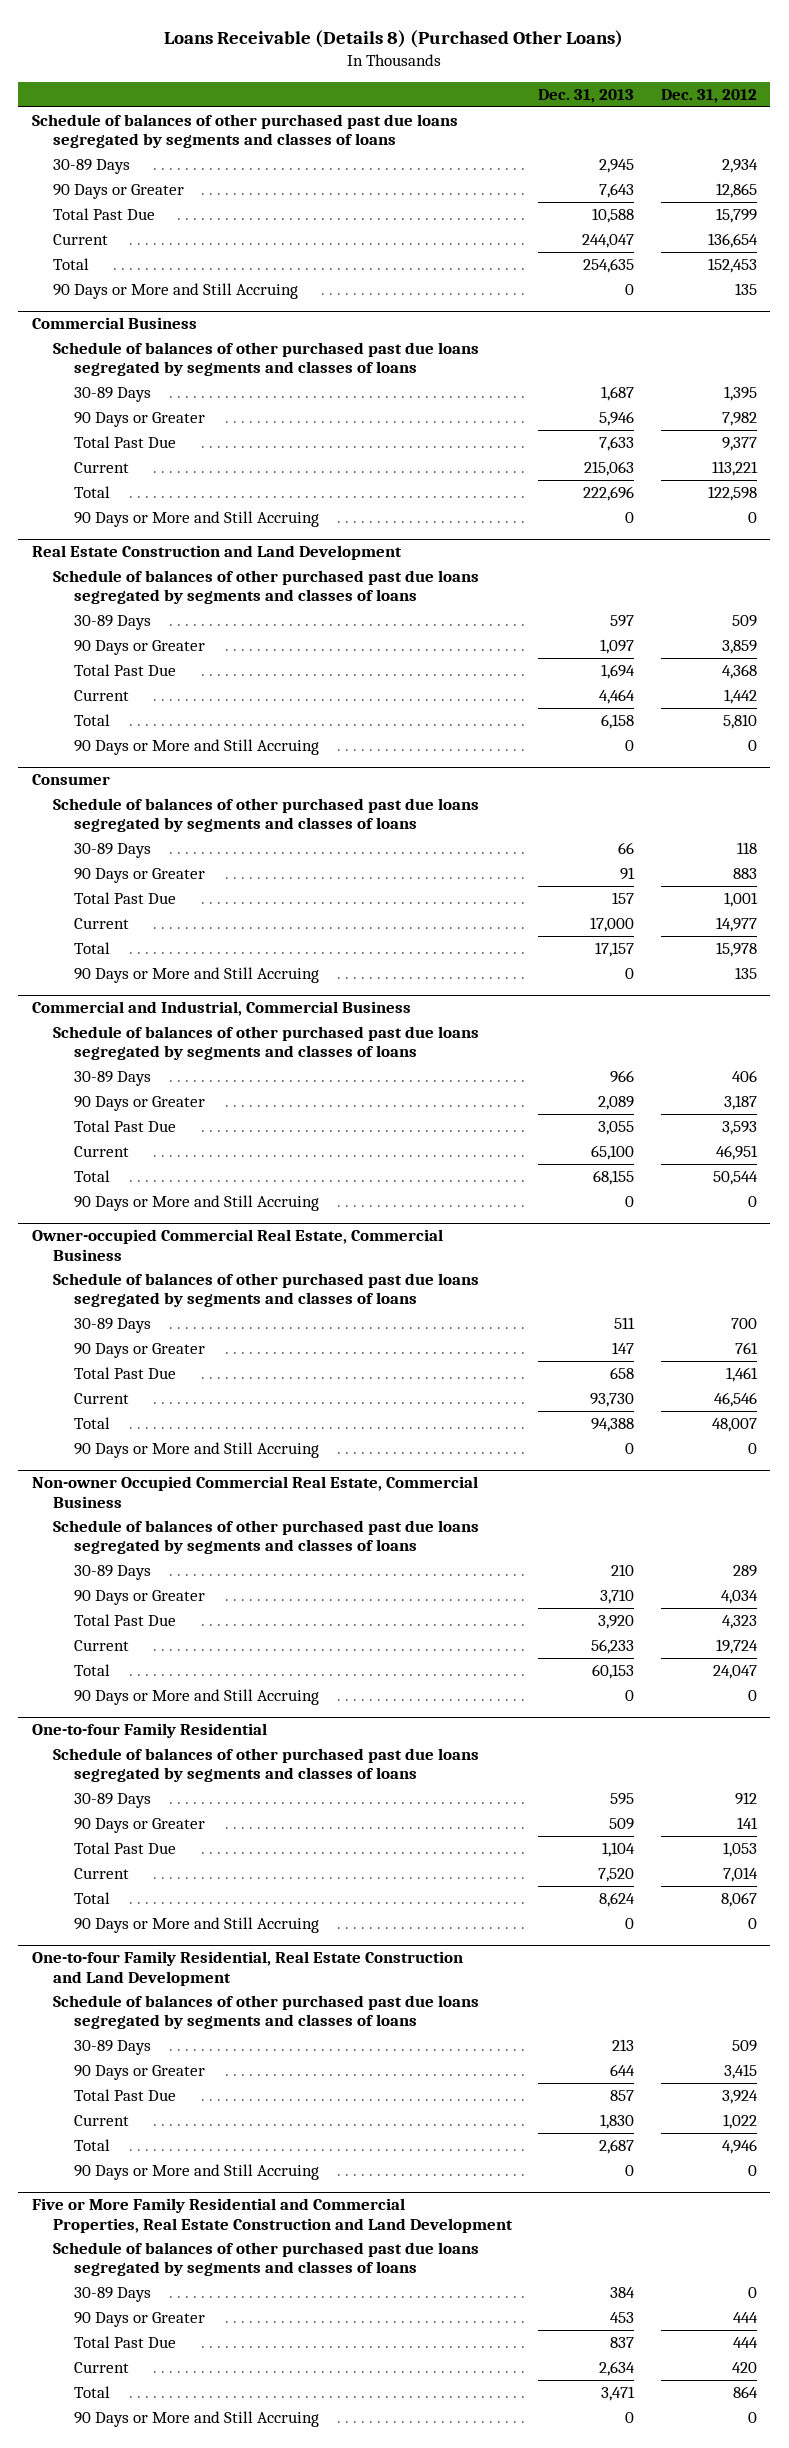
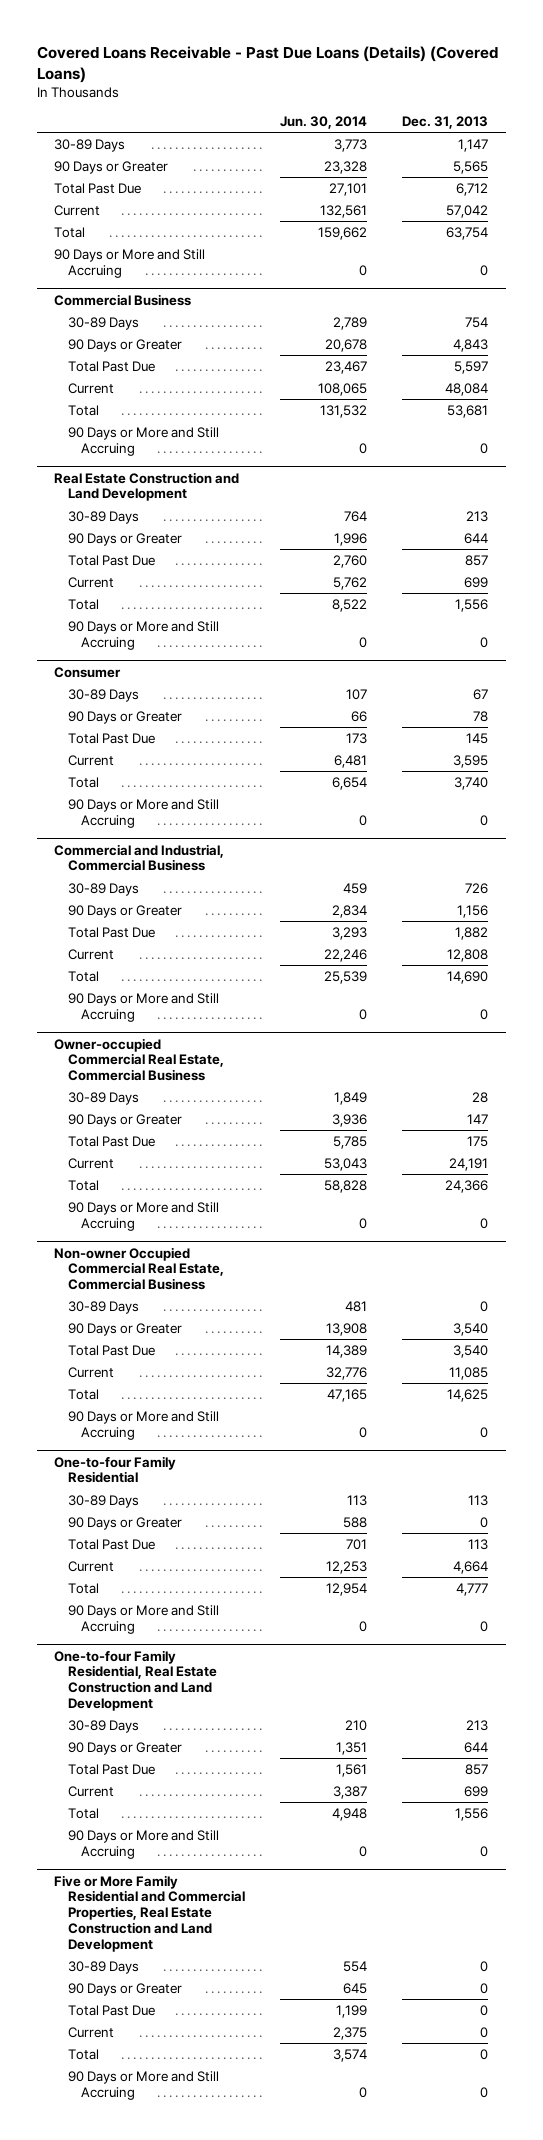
[164,29,624,48] Loans Receivable (Details 8) (Purchased Other Loans) -> [36,45,498,83] Covered Loans Receivable - Past Due Loans (Details) (Covered Loans)
[660,89,757,104] Dec. 31, 2012 -> none
none -> [280,115,368,129] Jun. 30, 2014
[31,113,458,149] Schedule of balances of other purchased past due loans segregated by segments and classes of loans -> none
[599,158,635,173] 2,945 -> [458,138,489,152] 1,147
[599,182,635,198] 7,643 -> [453,160,489,174] 5,565
[592,207,635,223] 10,588 -> [456,182,489,196] 6,712
[582,233,635,248] 244,047 -> [446,204,489,218] 57,042
[583,257,635,273] 254,635 -> [446,226,489,240] 63,754
[52,341,479,377] Schedule of balances of other purchased past due loans segregated by segments and classes of loans -> none
[601,385,635,401] 1,687 -> [465,316,489,328] 754
[599,410,635,426] 5,946 -> [453,338,489,352] 4,843
[599,435,635,451] 7,633 -> [454,360,489,374] 5,597
[584,460,635,476] 215,063 -> [445,382,489,396] 48,084
[583,485,635,501] 222,696 -> [447,404,489,418] 53,681
[52,569,479,605] Schedule of balances of other purchased past due loans segregated by segments and classes of loans -> none
[610,614,635,627] 597 -> [466,510,489,522] 213
[600,638,635,654] 1,097 -> [464,532,489,544] 644
[601,663,636,679] 1,694 -> [465,554,489,566] 857
[599,688,636,704] 4,464 -> [464,576,489,588] 699
[601,713,635,729] 6,158 -> [455,598,489,612] 1,556
[52,797,479,833] Schedule of balances of other purchased past due loans segregated by segments and classes of loans -> none
[618,841,635,854] 66 -> [473,688,489,700] 67
[620,866,636,880] 91 -> [473,710,489,722] 78
[612,891,635,904] 157 -> [466,732,489,744] 145
[590,916,635,932] 17,000 -> [453,754,489,768] 3,595
[595,941,635,957] 17,157 -> [454,776,489,790] 3,740
[52,1025,479,1061] Schedule of balances of other purchased past due loans segregated by segments and classes of loans -> none
[610,1069,635,1083] 966 -> [465,882,489,894] 726
[598,1095,635,1110] 2,089 -> [457,904,489,918] 1,156
[598,1120,635,1135] 3,055 -> [455,926,489,940] 1,882
[591,1144,635,1160] 65,100 -> [447,948,489,962] 12,808
[593,1169,635,1185] 68,155 -> [447,970,489,984] 14,690
[52,1272,479,1308] Schedule of balances of other purchased past due loans segregated by segments and classes of loans -> none
[614,1316,636,1329] 511 -> [472,1091,489,1103] 28
[610,1366,635,1379] 658 -> [467,1135,489,1147] 175
[590,1392,635,1407] 93,730 -> [449,1157,489,1171] 24,191
[591,1417,635,1432] 94,388 -> [445,1179,489,1193] 24,366
[52,1519,479,1555] Schedule of balances of other purchased past due loans segregated by segments and classes of loans -> none
[611,1563,635,1576] 210 -> [480,1300,489,1312] 0
[600,1588,635,1604] 3,710 -> [453,1322,489,1336] 3,540
[598,1614,635,1629] 3,920 -> [453,1344,489,1358] 3,540
[591,1638,635,1654] 56,233 -> [449,1366,489,1380] 11,085
[592,1663,635,1679] 60,153 -> [447,1388,489,1402] 14,625
[52,1747,479,1783] Schedule of balances of other purchased past due loans segregated by segments and classes of loans -> none
[610,1792,635,1805] 595 -> [468,1494,489,1506] 113
[609,1817,635,1830] 509 -> [480,1516,489,1528] 0
[602,1841,636,1857] 1,104 -> [468,1538,489,1550] 113
[598,1867,635,1882] 7,520 -> [453,1560,489,1574] 4,664
[599,1891,636,1907] 8,624 -> [456,1582,489,1596] 4,777
[52,1994,479,2030] Schedule of balances of other purchased past due loans segregated by segments and classes of loans -> none
[600,2113,635,2129] 1,830 -> [464,1785,489,1797] 699
[599,2138,635,2154] 2,687 -> [455,1807,489,1821] 1,556
[52,2241,479,2277] Schedule of balances of other purchased past due loans segregated by segments and classes of loans -> none
[610,2286,636,2298] 384 -> [480,1960,489,1972] 0
[610,2311,635,2323] 453 -> [480,1982,489,1994] 0
[610,2336,635,2348] 837 -> [480,2004,489,2016] 0
[599,2360,636,2376] 2,634 -> [480,2026,489,2038] 0
[601,2385,636,2401] 3,471 -> [480,2048,489,2060] 0

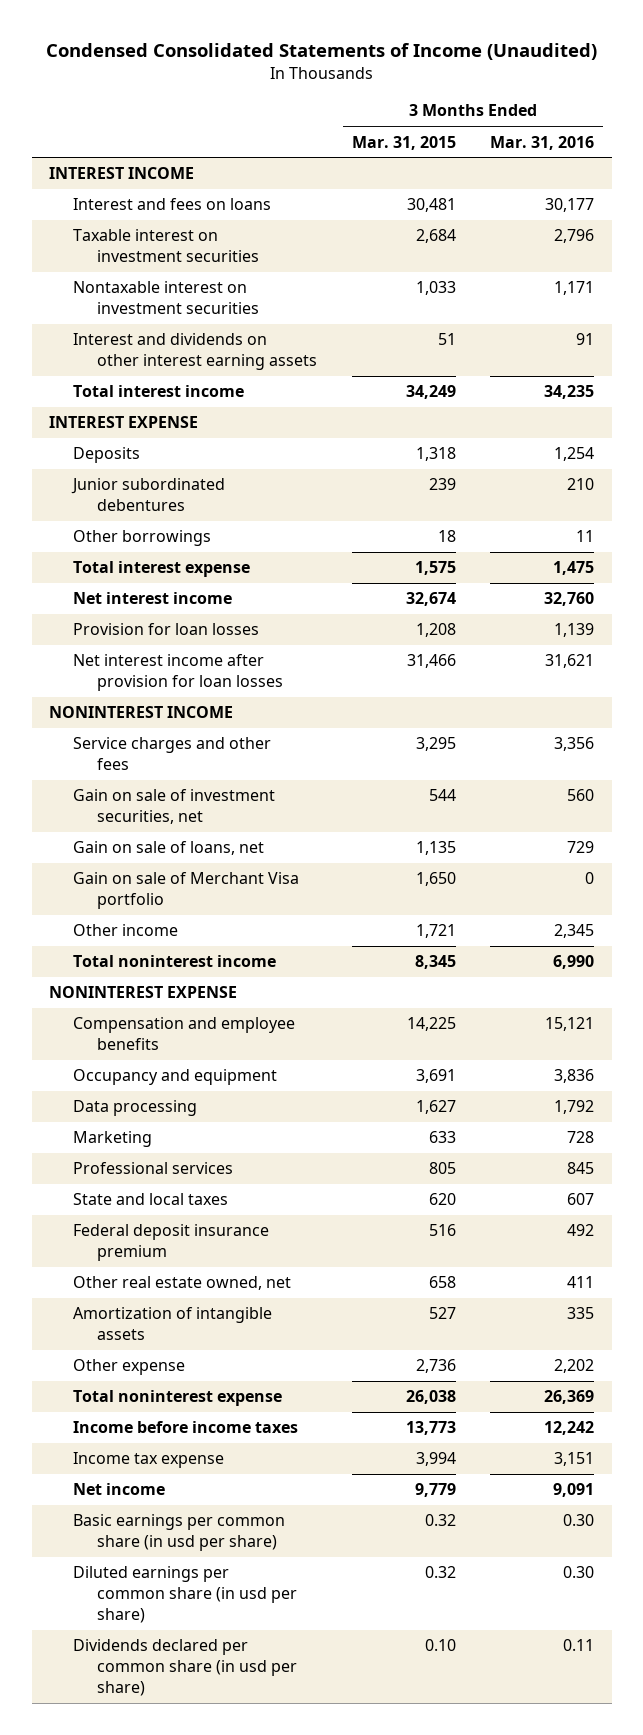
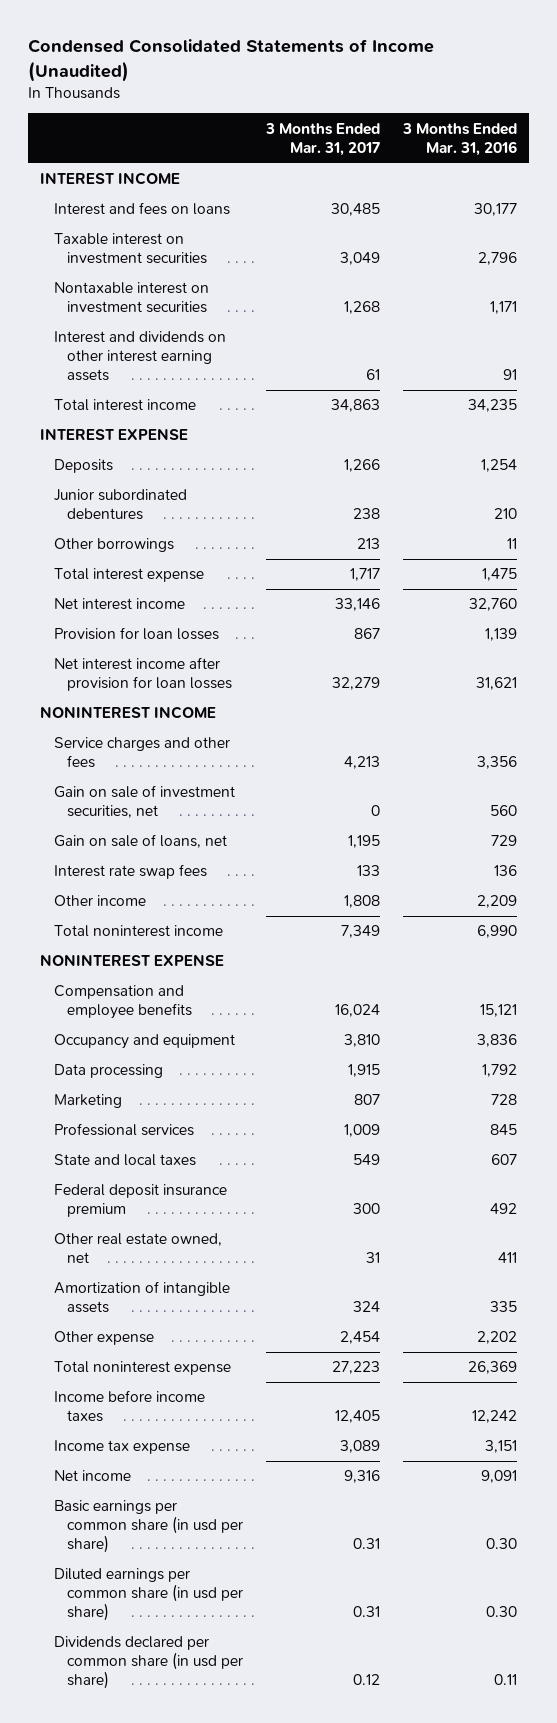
[351,135,456,150] Mar. 31, 2015 -> none
none -> [265,122,381,156] 3 Months Ended Mar. 31, 2017
[73,872,300,910] Gain on sale of Merchant Visa portfolio -> none
none -> [53,864,207,880] Interest rate swap fees
[554,924,595,939] 2,345 -> [477,895,518,909] 2,209

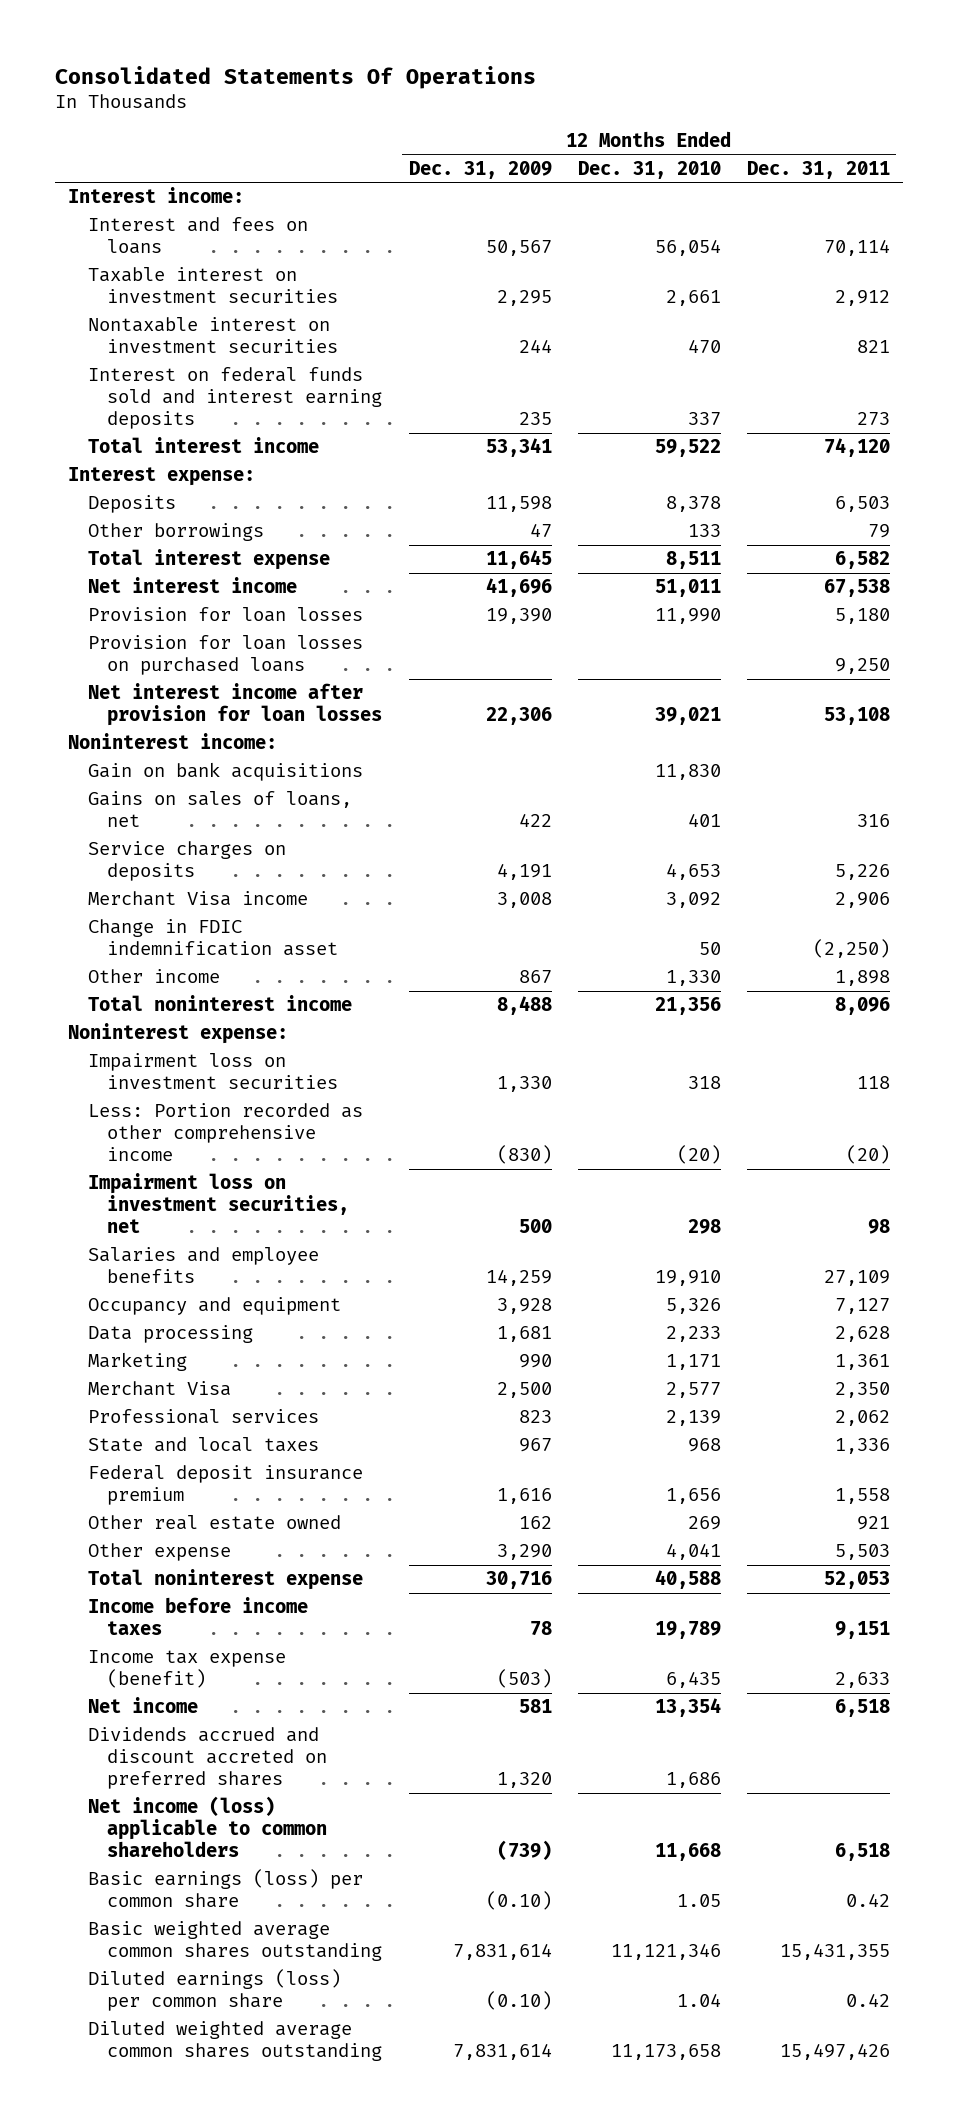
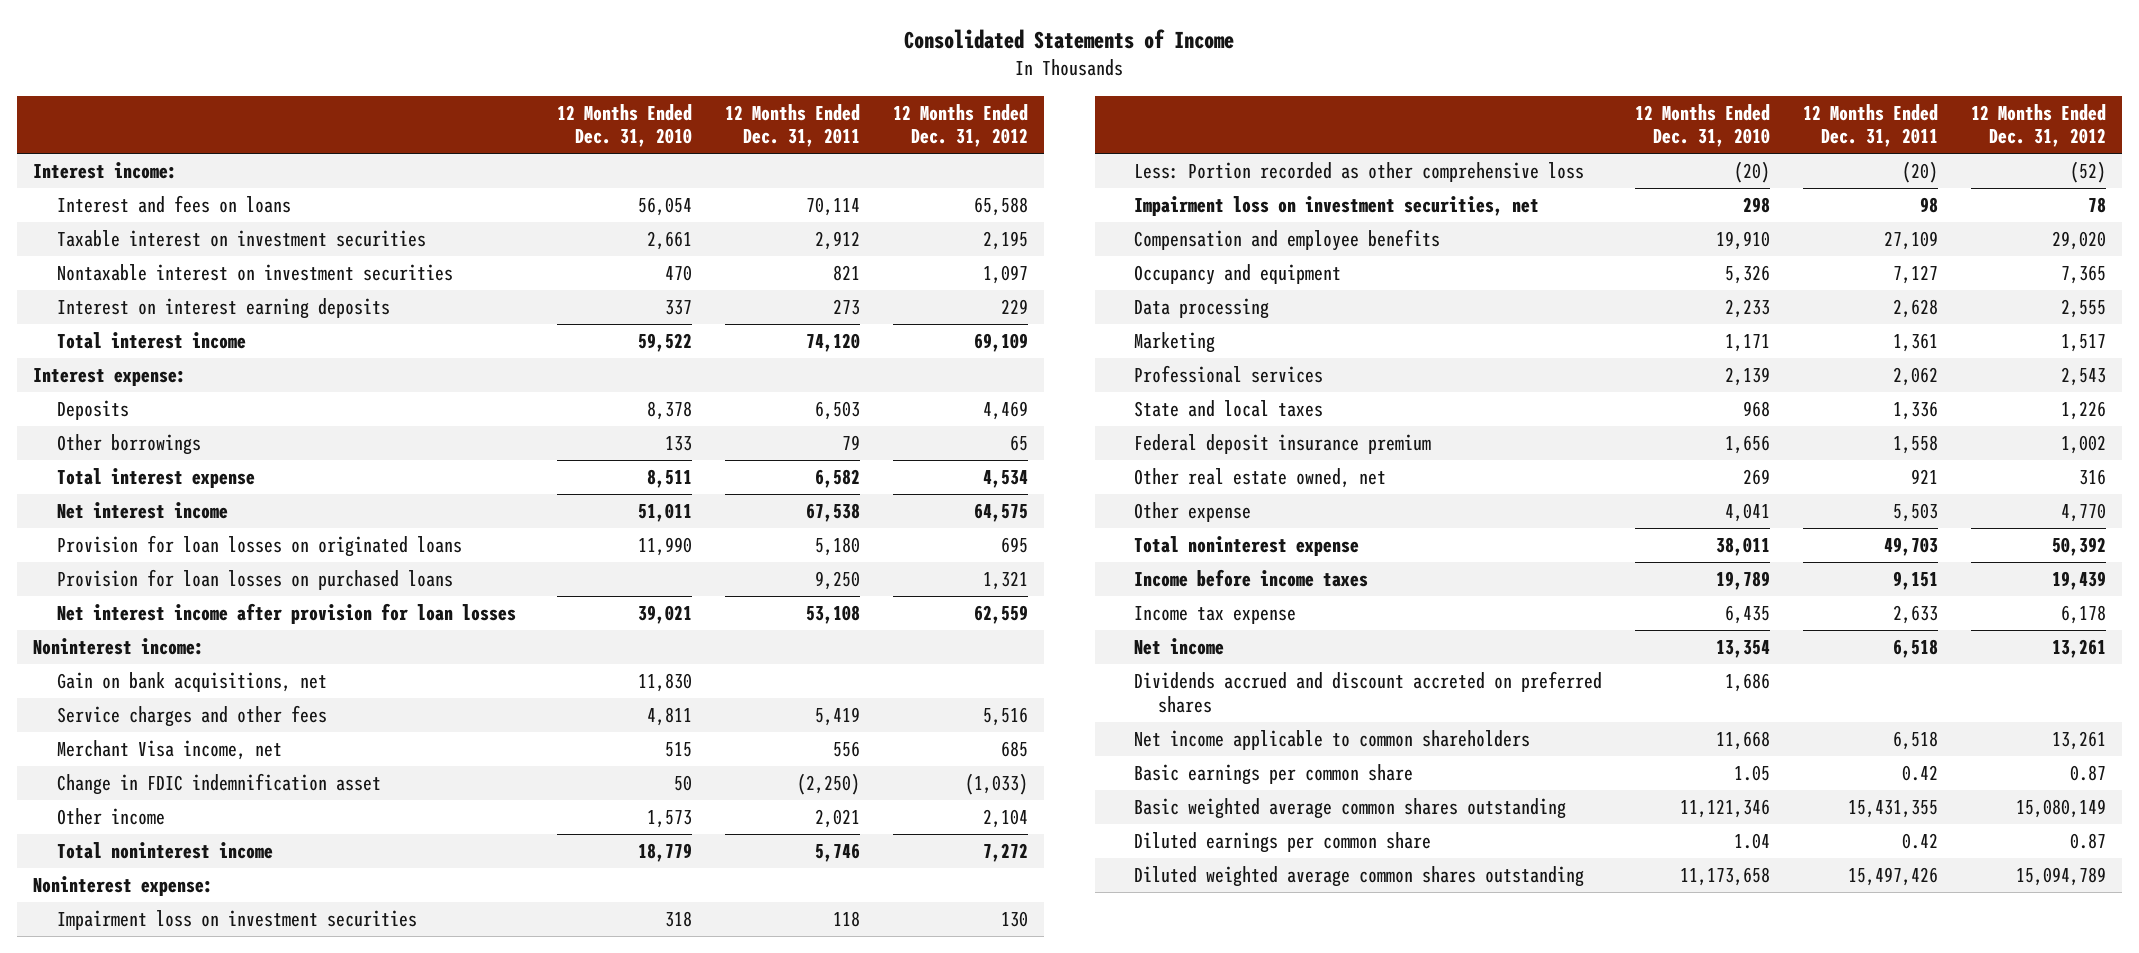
[55,65,537,89] Consolidated Statements Of Operations -> [904,29,1235,50] Consolidated Statements of Income
[408,160,552,179] Dec. 31, 2009 -> none
none -> [892,103,1028,148] 12 Months Ended Dec. 31, 2012
[87,367,383,430] Interest on federal funds sold and interest earning deposits -> [56,298,390,320] Interest on interest earning deposits
[87,607,363,623] Provision for loan losses -> [56,535,462,558] Provision for loan losses on originated loans
[87,791,352,828] Gains on sales of loans, net -> none
[87,762,363,782] Gain on bank acquisitions -> [56,672,327,693] Gain on bank acquisitions, net
[87,841,286,882] Service charges on deposits -> [56,705,327,728] Service charges and other fees
[665,863,721,881] 4,653 -> [647,707,693,727] 4,811
[834,864,890,881] 5,226 -> [815,707,861,727] 5,419
[87,891,308,907] Merchant Visa income -> [56,740,282,761] Merchant Visa income, net
[665,892,721,909] 3,092 -> [665,742,693,758] 515
[834,892,890,909] 2,906 -> [833,741,861,758] 556
[665,970,721,987] 1,330 -> [647,810,693,829] 1,573
[834,970,890,987] 1,898 -> [815,809,861,829] 2,021
[654,997,721,1016] 21,356 -> [638,843,693,863] 18,779
[834,997,890,1016] 8,096 -> [815,843,861,863] 5,746
[87,1103,363,1162] Less: Portion recorded as other comprehensive income -> [1134,162,1585,183] Less: Portion recorded as other comprehensive loss
[87,1247,319,1284] Salaries and employee benefits -> [1134,229,1441,252] Compensation and employee benefits
[87,1381,231,1397] Merchant Visa -> none
[87,1515,341,1531] Other real estate owned -> [1134,468,1387,489] Other real estate owned, net
[654,1570,721,1590] 40,588 -> [1716,537,1771,557] 38,011
[823,1571,890,1590] 52,053 -> [1883,537,1938,557] 49,703
[87,1650,286,1689] Income tax expense (benefit) -> [1134,606,1297,625] Income tax expense
[87,1796,328,1858] Net income (loss) applicable to common shareholders -> [1134,730,1531,751] Net income applicable to common shareholders
[87,1869,363,1909] Basic earnings (loss) per common share -> [1134,764,1414,786] Basic earnings per common share
[87,1969,341,2012] Diluted earnings (loss) per common share -> [1134,832,1432,854] Diluted earnings per common share

